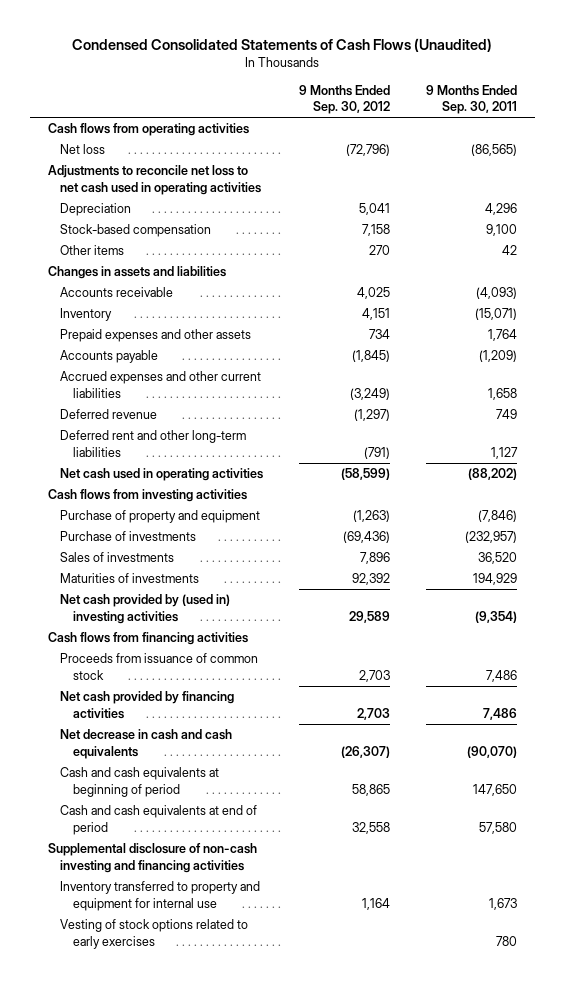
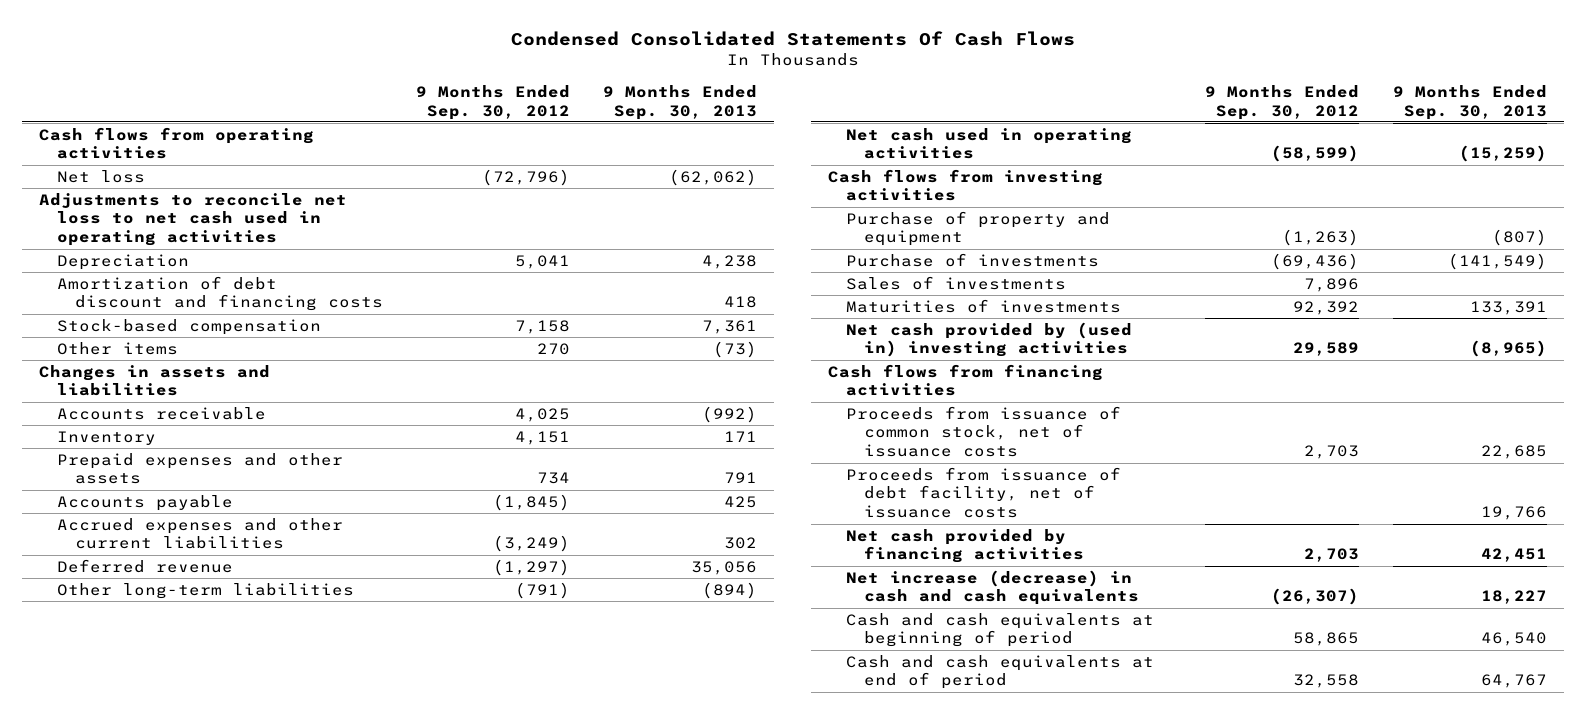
[72,37,493,52] Condensed Consolidated Statements of Cash Flows (Unaudited) -> [510,31,1075,47] Condensed Consolidated Statements Of Cash Flows
[425,84,517,115] 9 Months Ended Sep. 30, 2011 -> none
none -> [603,84,758,120] 9 Months Ended Sep. 30, 2013
none -> [56,275,383,312] Amortization of debt discount and financing costs
[60,430,247,457] Deferred rent and other long-term liabilities -> [56,582,354,599] Other long-term liabilities
[60,653,259,680] Proceeds from issuance of common stock -> [846,405,1122,458] Proceeds from issuance of common stock, net of issuance costs
none -> [846,466,1122,519] Proceeds from issuance of debt facility, net of issuance costs
[60,729,233,759] Net decrease in cash and cash equivalents -> [846,569,1139,606] Net increase (decrease) in cash and cash equivalents
[48,843,258,873] Supplemental disclosure of non-cash investing and financing activities -> none
[60,881,261,911] Inventory transferred to property and equipment for internal use -> none
[60,919,249,949] Vesting of stock options related to early exercises -> none

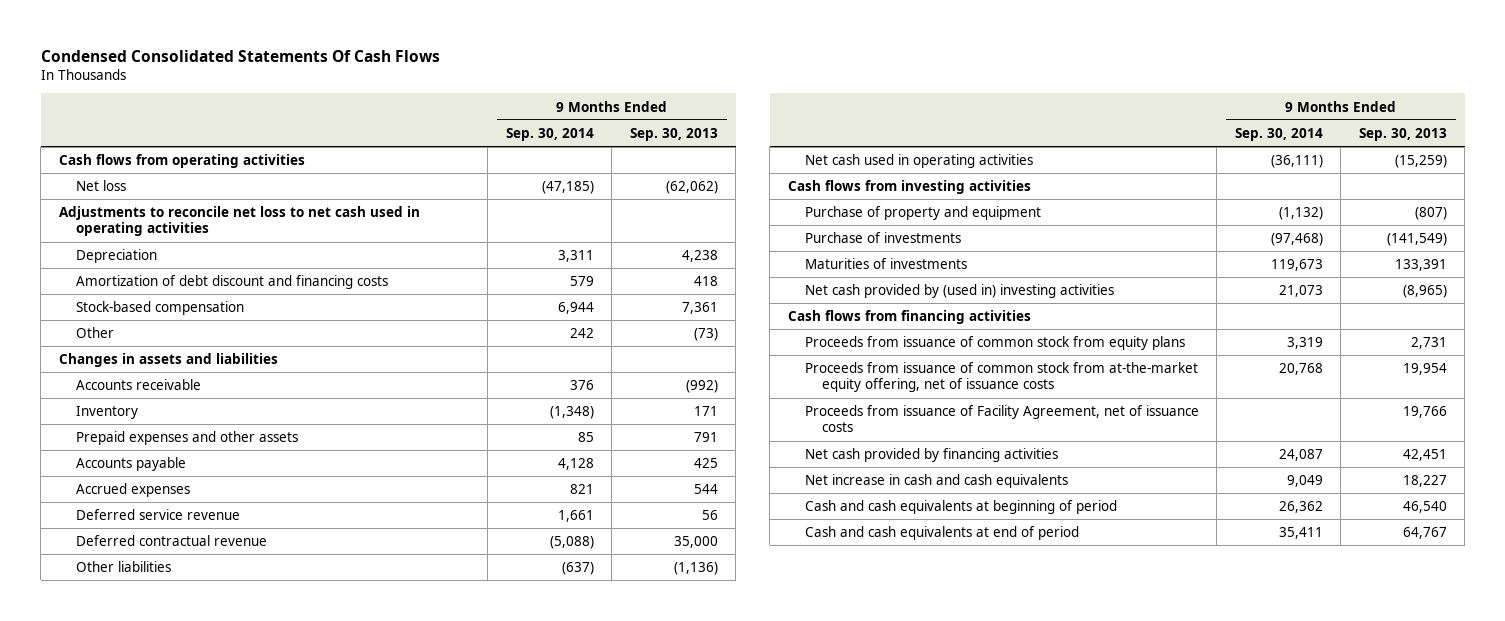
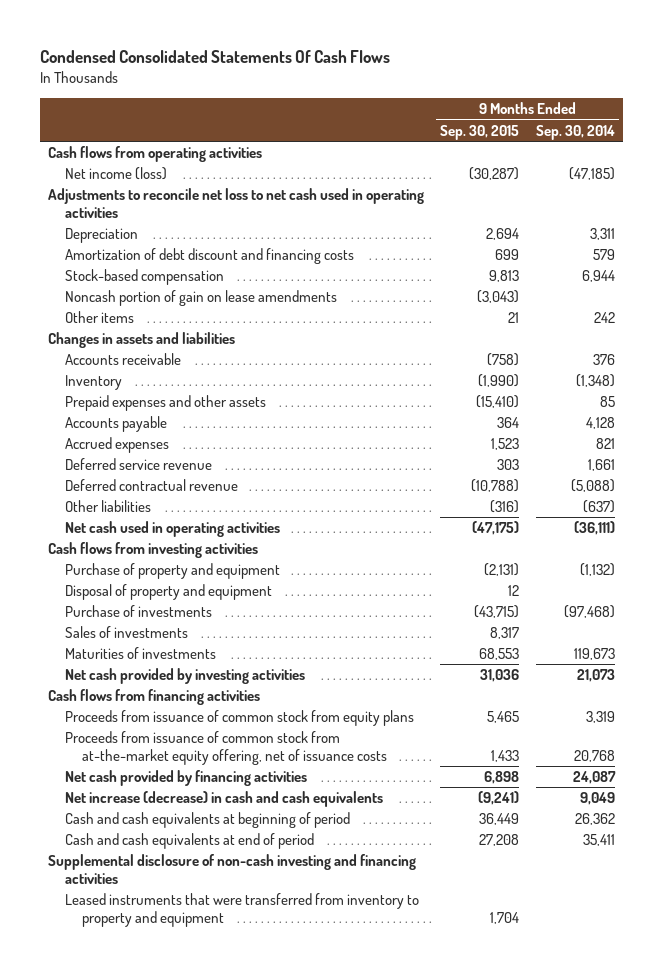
[629,127,718,141] Sep. 30, 2013 -> none
none -> [440,124,520,140] Sep. 30, 2015
[75,180,126,192] Net loss -> [64,167,167,181] Net income (loss)
none -> [64,290,337,307] Noncash portion of gain on lease amendments
[75,327,114,339] Other -> [64,311,134,324] Other items
none -> [64,584,272,601] Disposal of property and equipment
none -> [64,626,188,639] Sales of investments
[804,284,1114,299] Net cash provided by (used in) investing activities -> [64,668,305,685] Net cash provided by investing activities
[804,405,1199,433] Proceeds from issuance of Facility Agreement, net of issuance costs -> none
[804,474,1068,489] Net increase in cash and cash equivalents -> [64,791,383,808] Net increase (decrease) in cash and cash equivalents
none -> [48,854,417,884] Supplemental disclosure of non-cash investing and financing activities
none -> [64,893,419,927] Leased instruments that were transferred from inventory to property and equipment

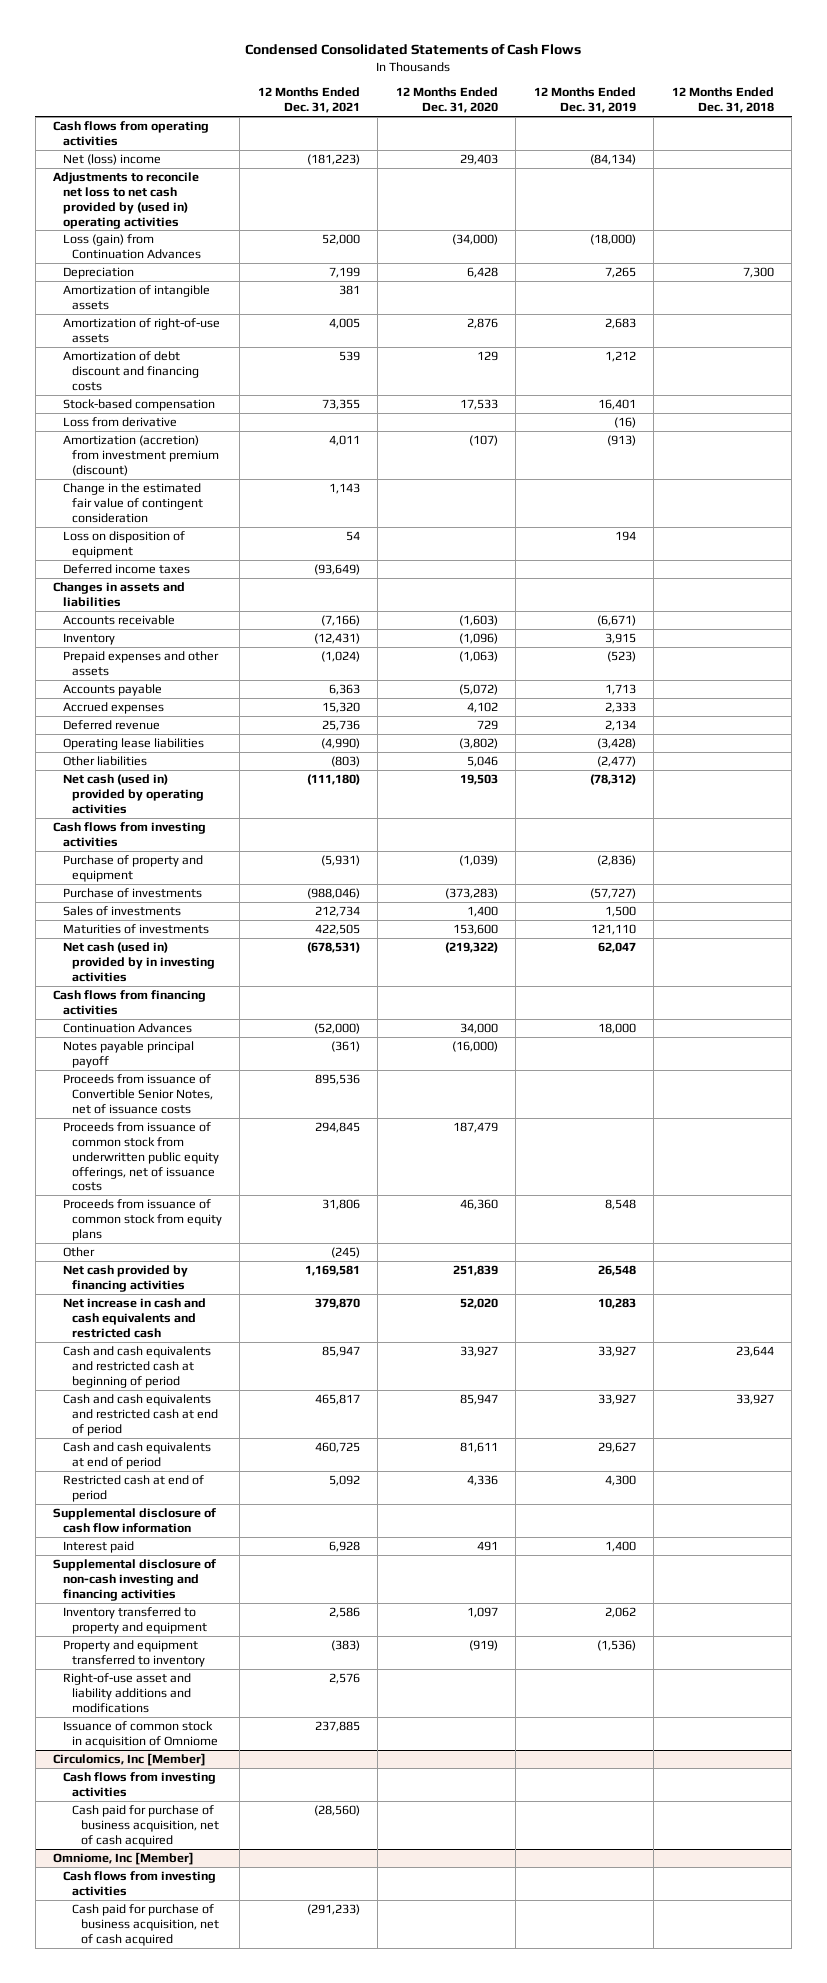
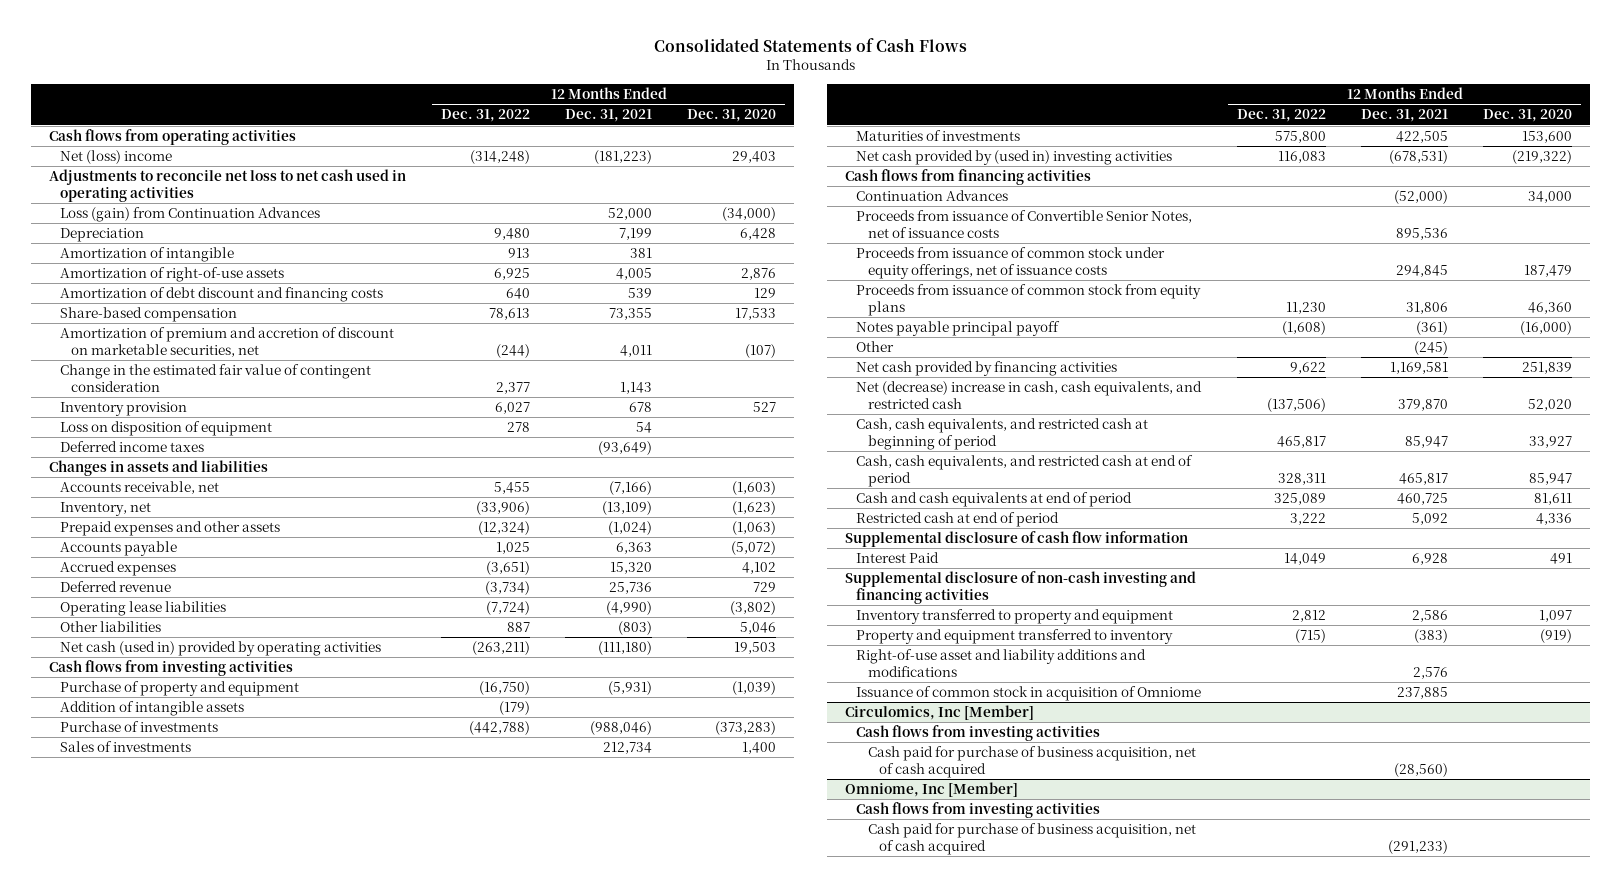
[245,44,582,56] Condensed Consolidated Statements of Cash Flows -> [653,38,967,53] Consolidated Statements of Cash Flows
[533,87,636,114] 12 Months Ended Dec. 31, 2019 -> none
[671,87,774,114] 12 Months Ended Dec. 31, 2018 -> none
none -> [440,109,530,123] Dec. 31, 2022
[53,172,200,229] Adjustments to reconcile net loss to net cash provided by (used in) operating activities -> [48,169,406,202] Adjustments to reconcile net loss to net cash used in operating activities
[62,285,210,310] Amortization of intangible assets -> [60,247,235,263] Amortization of intangible
[62,417,177,428] Loss from derivative -> none
[62,399,215,412] Stock-based compensation -> [60,307,238,323] Share-based compensation
[62,435,219,476] Amortization (accretion) from investment premium (discount) -> [60,327,395,357] Amortization of premium and accretion of discount on marketable securities, net
none -> [60,402,188,417] Inventory provision
[62,615,175,626] Accounts receivable -> [60,481,220,495] Accounts receivable, net
[62,633,115,646] Inventory -> [60,502,152,517] Inventory, net
[313,633,360,645] (12,431) -> [602,501,653,516] (13,109)
[458,633,498,645] (1,096) -> [732,501,777,516] (1,623)
none -> [60,701,245,717] Addition of intangible assets
[62,942,215,982] Net cash (used in) provided by in investing activities -> [856,150,1173,166] Net cash provided by (used in) investing activities
[62,1122,219,1192] Proceeds from issuance of common stock from underwritten public equity offerings, net of issuance costs -> [856,247,1166,279] Proceeds from issuance of common stock under equity offerings, net of issuance costs
[62,1041,194,1068] Notes payable principal payoff -> [856,321,1061,337] Notes payable principal payoff
[62,1298,206,1338] Net increase in cash and cash equivalents and restricted cash -> [856,381,1203,409] Net (decrease) increase in cash, cash equivalents, and restricted cash
[62,1346,211,1388] Cash and cash equivalents and restricted cash at beginning of period -> [856,418,1149,450] Cash, cash equivalents, and restricted cash at beginning of period
[62,1394,218,1436] Cash and cash equivalents and restricted cash at end of period -> [856,455,1194,487] Cash, cash equivalents, and restricted cash at end of period
[62,1541,134,1554] Interest paid -> [856,552,940,564] Interest Paid

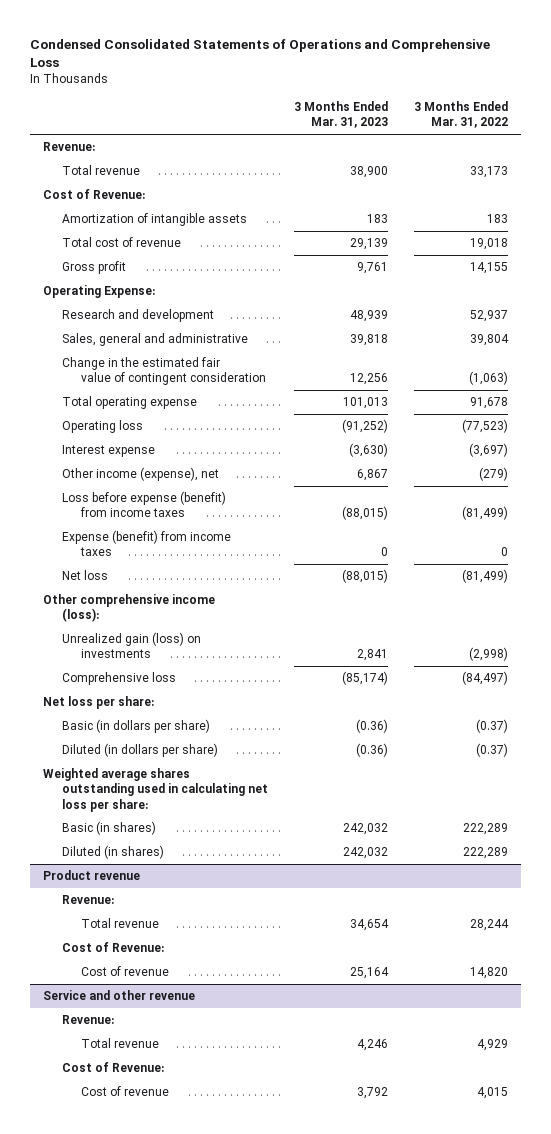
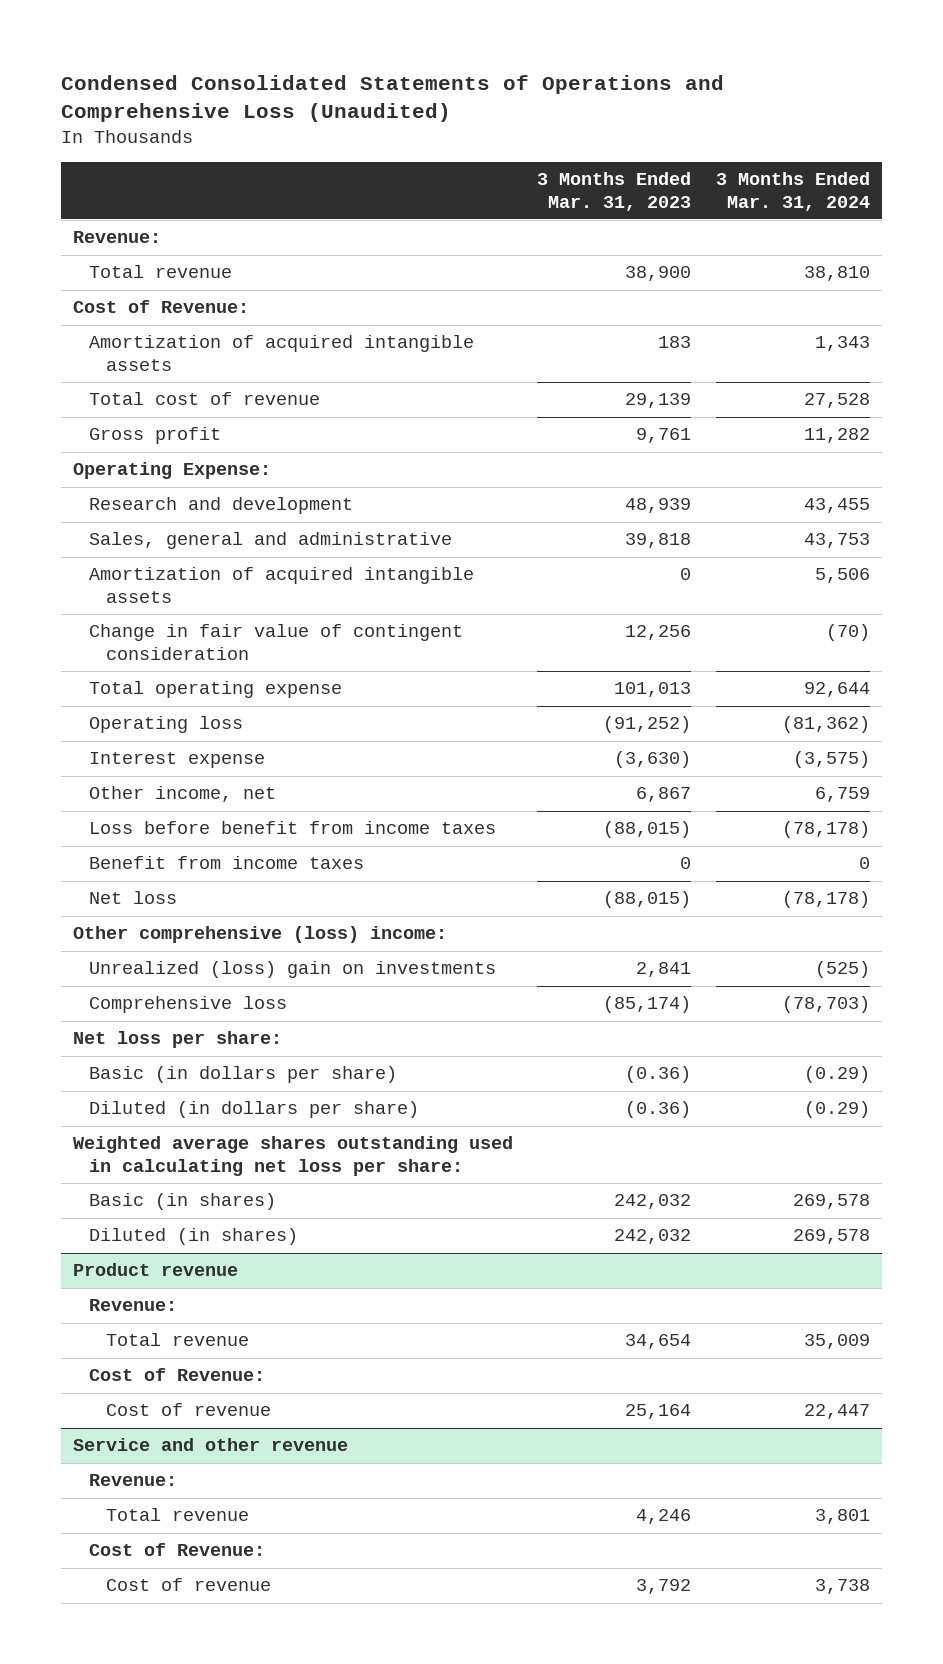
[30,38,491,68] Condensed Consolidated Statements of Operations and Comprehensive Loss -> [60,74,724,123] Condensed Consolidated Statements of Operations and Comprehensive Loss (Unaudited)
[413,101,508,129] 3 Months Ended Mar. 31, 2022 -> none
none -> [715,171,870,211] 3 Months Ended Mar. 31, 2024
[61,213,247,227] Amortization of intangible assets -> [89,335,475,372] Amortization of acquired intangible assets
none -> [89,567,475,604] Amortization of acquired intangible assets
[61,357,266,386] Change in the estimated fair value of contingent consideration -> [89,624,464,661] Change in fair value of contingent consideration
[61,467,219,482] Other income (expense), net -> [89,786,277,803] Other income, net
[61,491,226,518] Loss before expense (benefit) from income taxes -> [89,821,497,835] Loss before benefit from income taxes
[61,530,231,557] Expense (benefit) from income taxes -> [89,856,365,870] Benefit from income taxes
[43,594,216,623] Other comprehensive income (loss): -> [73,926,448,944] Other comprehensive (loss) income:
[61,632,201,659] Unrealized gain (loss) on investments -> [89,961,497,979] Unrealized (loss) gain on investments

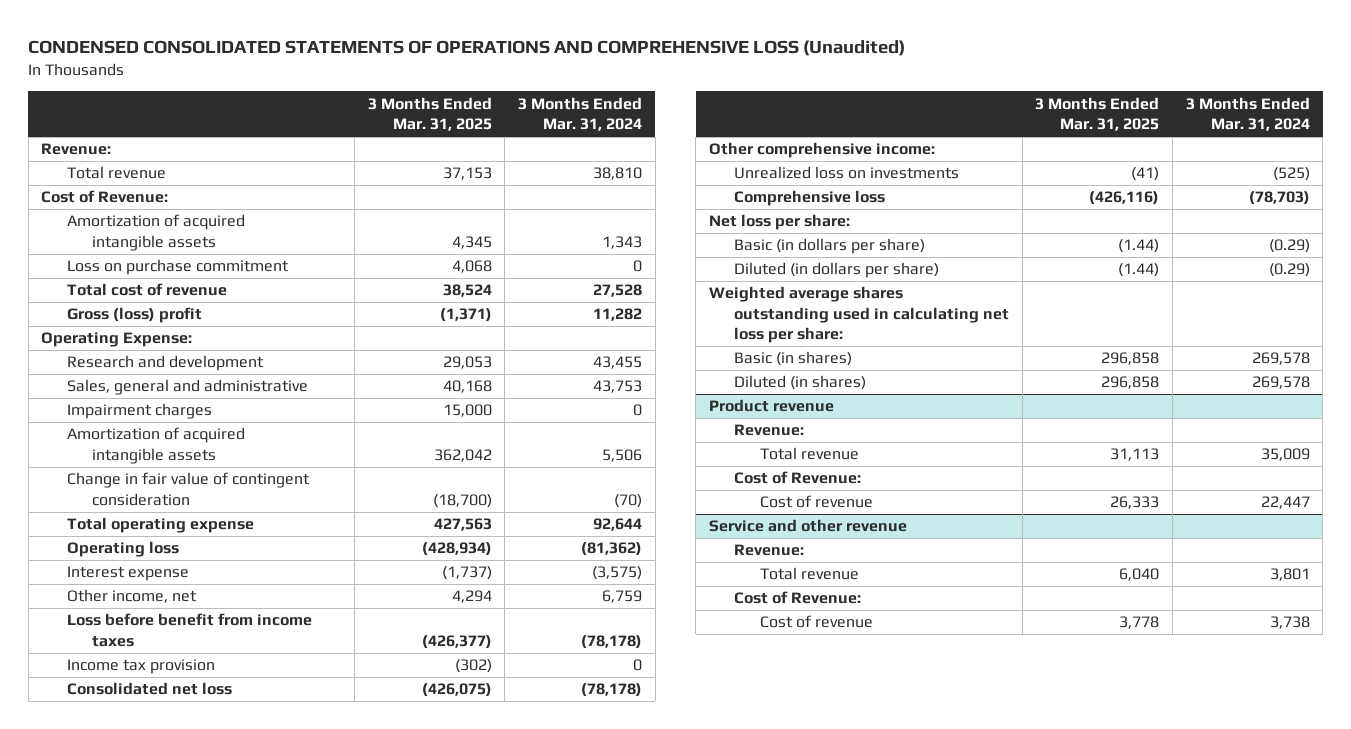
[60,74,724,123] Condensed Consolidated Statements of Operations and Comprehensive Loss (Unaudited) -> [28,40,906,57] CONDENSED CONSOLIDATED STATEMENTS OF OPERATIONS AND COMPREHENSIVE LOSS (Unaudited)
[537,171,692,211] 3 Months Ended Mar. 31, 2023 -> none
none -> [367,96,492,132] 3 Months Ended Mar. 31, 2025
none -> [66,259,289,276] Loss on purchase commitment
[89,427,222,445] Gross profit -> [66,307,202,324] Gross (loss) profit
none -> [66,403,212,420] Impairment charges
[89,856,365,870] Benefit from income taxes -> [66,659,215,675] Income tax provision
[89,891,178,905] Net loss -> [66,682,232,696] Consolidated net loss
[73,926,448,944] Other comprehensive (loss) income: -> [708,142,935,159] Other comprehensive income:
[89,961,497,979] Unrealized (loss) gain on investments -> [734,166,960,180] Unrealized loss on investments

